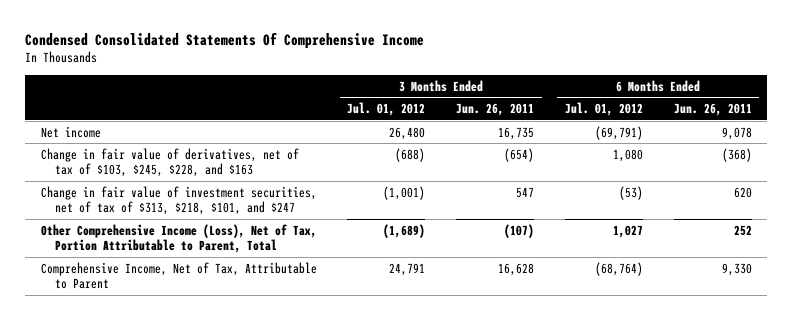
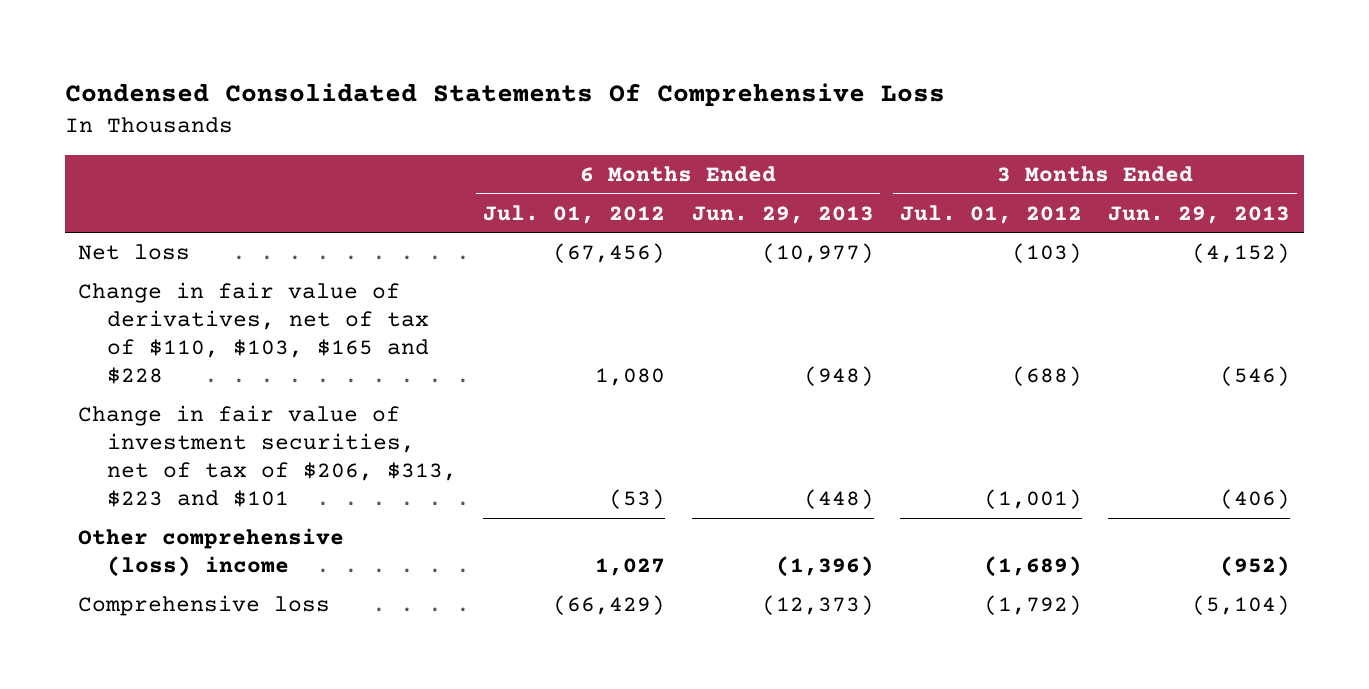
[25,32,425,50] Condensed Consolidated Statements Of Comprehensive Income -> [65,83,946,108] Condensed Consolidated Statements Of Comprehensive Loss
[456,103,535,117] Jun. 26, 2011 -> none
[673,103,752,117] Jun. 26, 2011 -> none
none -> [691,205,874,224] Jun. 29, 2013
none -> [1108,205,1291,224] Jun. 29, 2013
[40,261,317,290] Comprehensive Income, Net of Tax, Attributable to Parent -> none
[40,125,101,138] Net income -> [78,243,191,260] Net loss
[389,126,426,140] 26,480 -> [1012,242,1083,263] (103)
[594,125,643,140] (69,791) -> [553,242,666,263] (67,456)
[40,147,299,178] Change in fair value of derivatives, net of tax of $103, $245, $228, and $163 -> [78,281,429,385] Change in fair value of derivatives, net of tax of $110, $103, $165 and $228
[40,185,317,216] Change in fair value of investment securities, net of tax of $313, $218, $101, and $247 -> [78,404,457,508] Change in fair value of investment securities, net of tax of $206, $313, $223 and $101
[40,223,317,254] Other Comprehensive Income (Loss), Net of Tax, Portion Attributable to Parent, Total -> [78,527,345,577] Other comprehensive (loss) income
none -> [78,594,331,616] Comprehensive loss

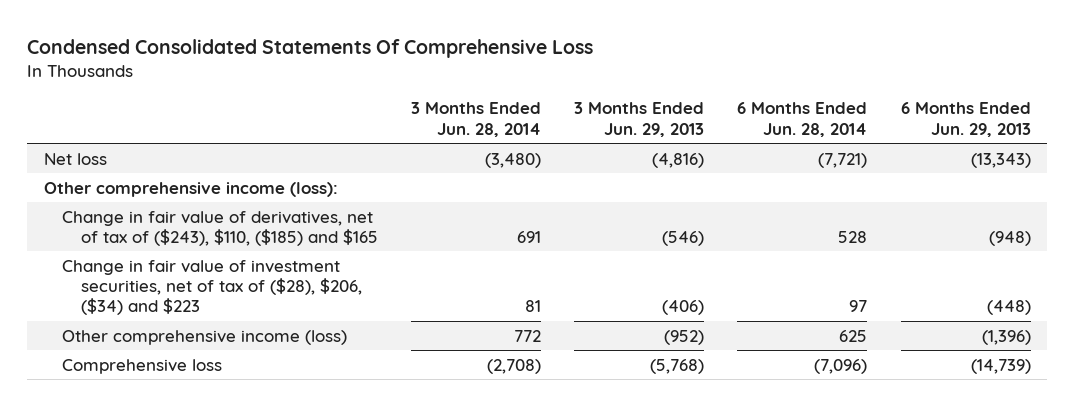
[483,204,666,224] Jul. 01, 2012 -> none
[900,204,1083,224] Jul. 01, 2012 -> none
none -> [411,102,542,137] 3 Months Ended Jun. 28, 2014
none -> [737,102,868,137] 6 Months Ended Jun. 28, 2014
[761,242,874,263] (10,977) -> [970,152,1031,168] (13,343)
[1192,242,1291,263] (4,152) -> [652,152,705,168] (4,816)
none -> [44,181,339,197] Other comprehensive income (loss):
[78,281,429,385] Change in fair value of derivatives, net of tax of $110, $103, $165 and $228 -> [62,210,378,246] Change in fair value of derivatives, net of tax of ($243), $110, ($185) and $165
[78,404,457,508] Change in fair value of investment securities, net of tax of $206, $313, $223 and $101 -> [62,259,362,316] Change in fair value of investment securities, net of tax of ($28), $206, ($34) and $223
[78,527,345,577] Other comprehensive (loss) income -> [62,329,348,345] Other comprehensive income (loss)
[761,594,874,615] (12,373) -> [970,358,1031,374] (14,739)
[1192,594,1291,615] (5,104) -> [650,358,705,374] (5,768)

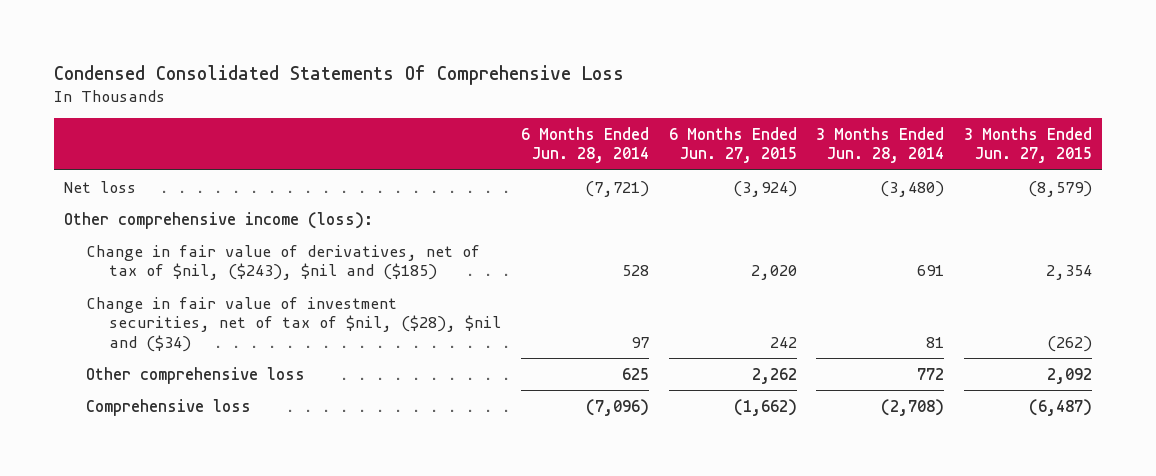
[574,102,705,137] 3 Months Ended Jun. 29, 2013 -> none
[900,102,1031,137] 6 Months Ended Jun. 29, 2013 -> none
none -> [668,126,797,164] 6 Months Ended Jun. 27, 2015
none -> [964,126,1093,164] 3 Months Ended Jun. 27, 2015
[62,210,378,246] Change in fair value of derivatives, net of tax of ($243), $110, ($185) and $165 -> [86,244,481,281] Change in fair value of derivatives, net of tax of $nil, ($243), $nil and ($185)
[62,259,362,316] Change in fair value of investment securities, net of tax of ($28), $206, ($34) and $223 -> [86,296,501,352] Change in fair value of investment securities, net of tax of $nil, ($28), $nil and ($34)
[62,329,348,345] Other comprehensive income (loss) -> [86,366,306,384] Other comprehensive loss

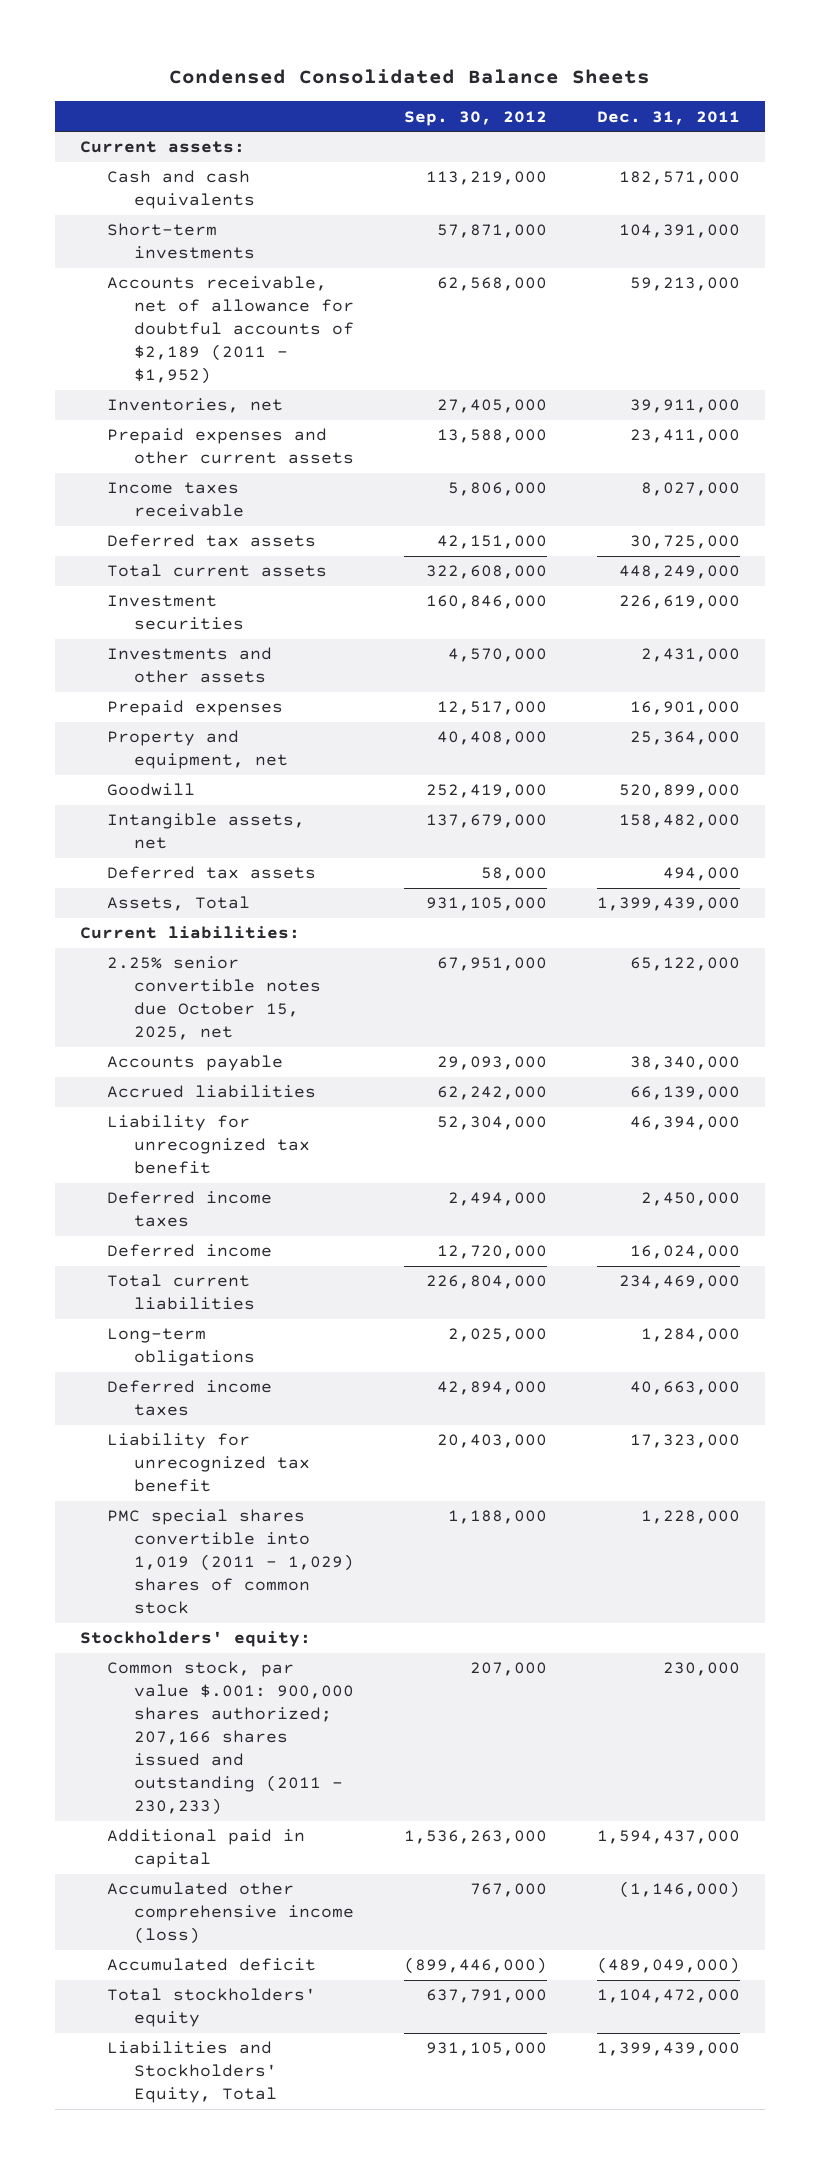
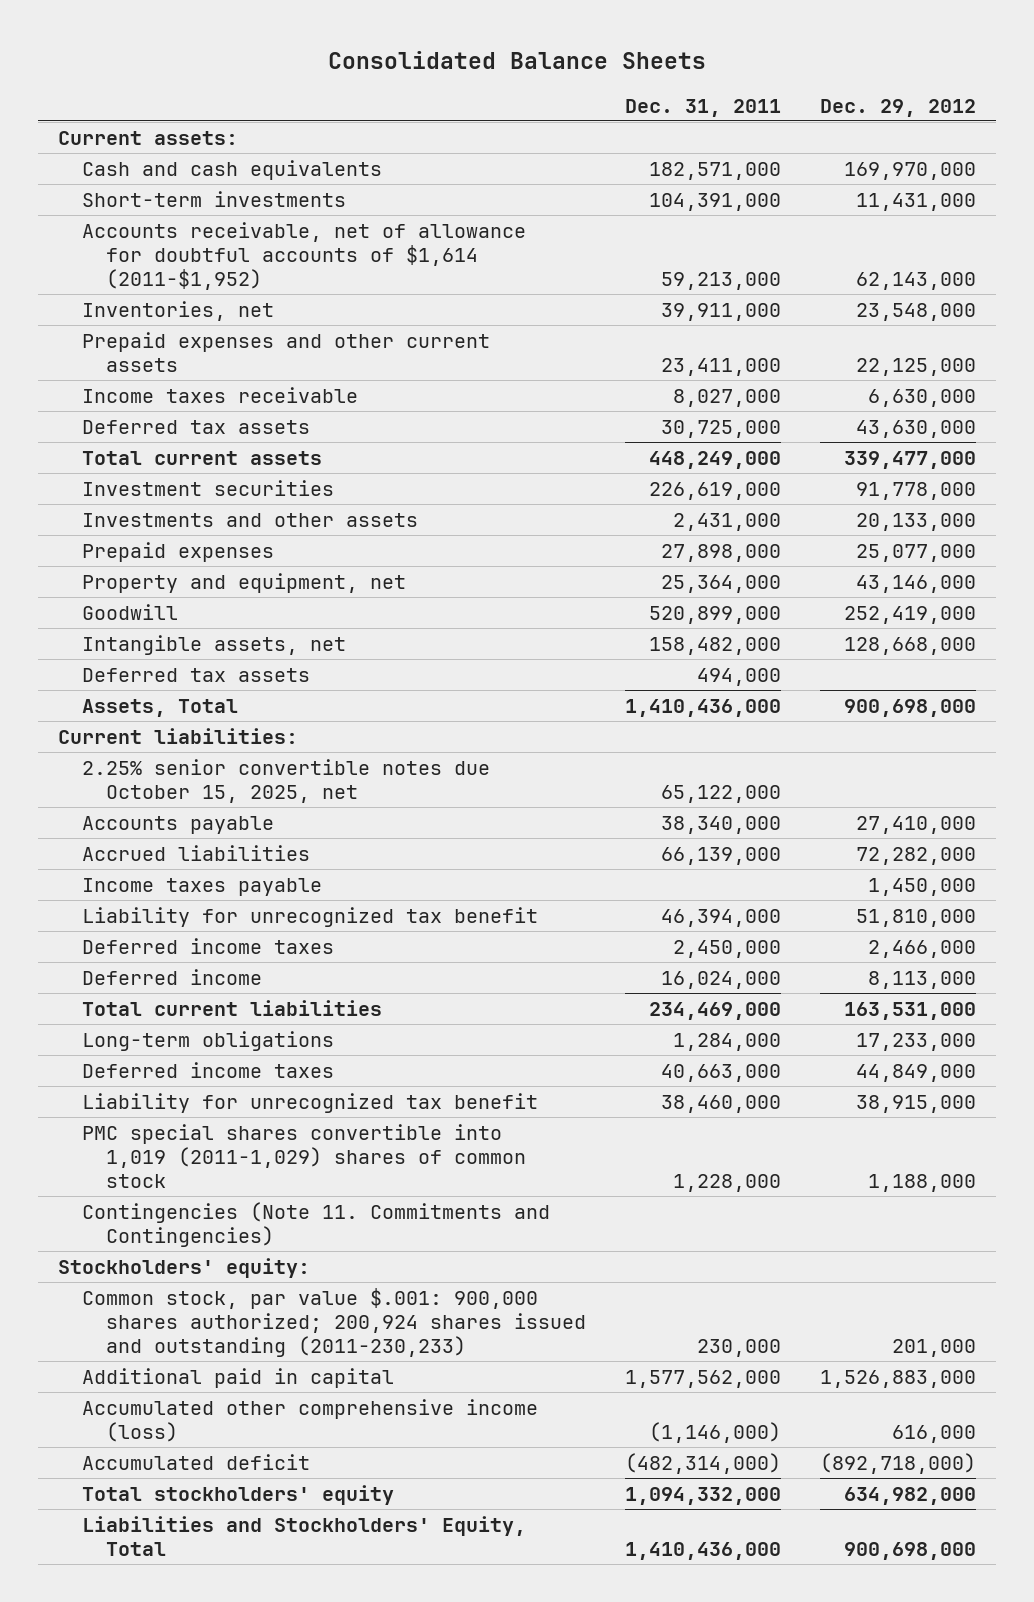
[169,69,651,85] Condensed Consolidated Balance Sheets -> [328,51,707,70] Consolidated Balance Sheets
[404,110,548,126] Sep. 30, 2012 -> none
none -> [820,98,977,117] Dec. 29, 2012
[107,276,355,385] Accounts receivable, net of allowance for doubtful accounts of $2,189 (2011 - $1,952) -> [81,221,526,290] Accounts receivable, net of allowance for doubtful accounts of $1,614 (2011-$1,952)
[630,701,741,716] 16,901,000 -> [661,543,782,562] 27,898,000
[597,897,741,912] 1,399,439,000 -> [625,698,782,717] 1,410,436,000
none -> [81,877,322,896] Income taxes payable
[630,1434,741,1449] 17,323,000 -> [661,1094,782,1113] 38,460,000
[107,1509,355,1615] PMC special shares convertible into 1,019 (2011 - 1,029) shares of common stock -> [81,1123,526,1188] PMC special shares convertible into 1,019 (2011-1,029) shares of common stock
none -> [81,1201,550,1247] Contingencies (Note 11. Commitments and Contingencies)
[107,1661,355,1815] Common stock, par value $.001: 900,000 shares authorized; 207,166 shares issued and outstanding (2011 - 230,233) -> [81,1287,586,1357] Common stock, par value $.001: 900,000 shares authorized; 200,924 shares issued and outstanding (2011-230,233)
[597,1830,741,1845] 1,594,437,000 -> [625,1369,782,1388] 1,577,562,000
[597,1957,741,1975] (489,049,000) -> [625,1452,782,1474] (482,314,000)
[597,1989,741,2004] 1,104,472,000 -> [625,1486,782,1505] 1,094,332,000
[597,2042,741,2057] 1,399,439,000 -> [625,1541,782,1560] 1,410,436,000

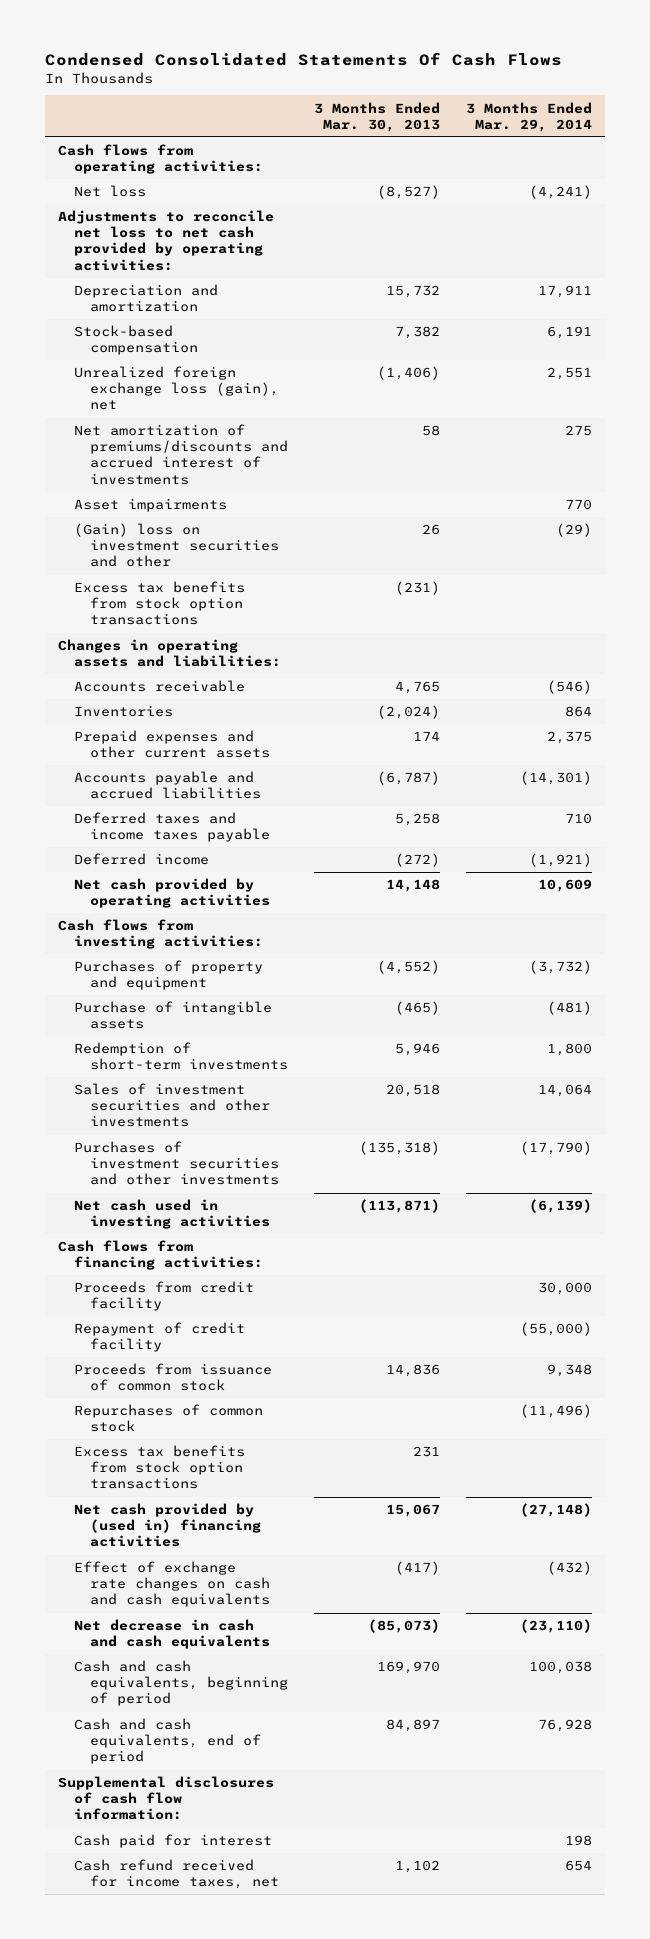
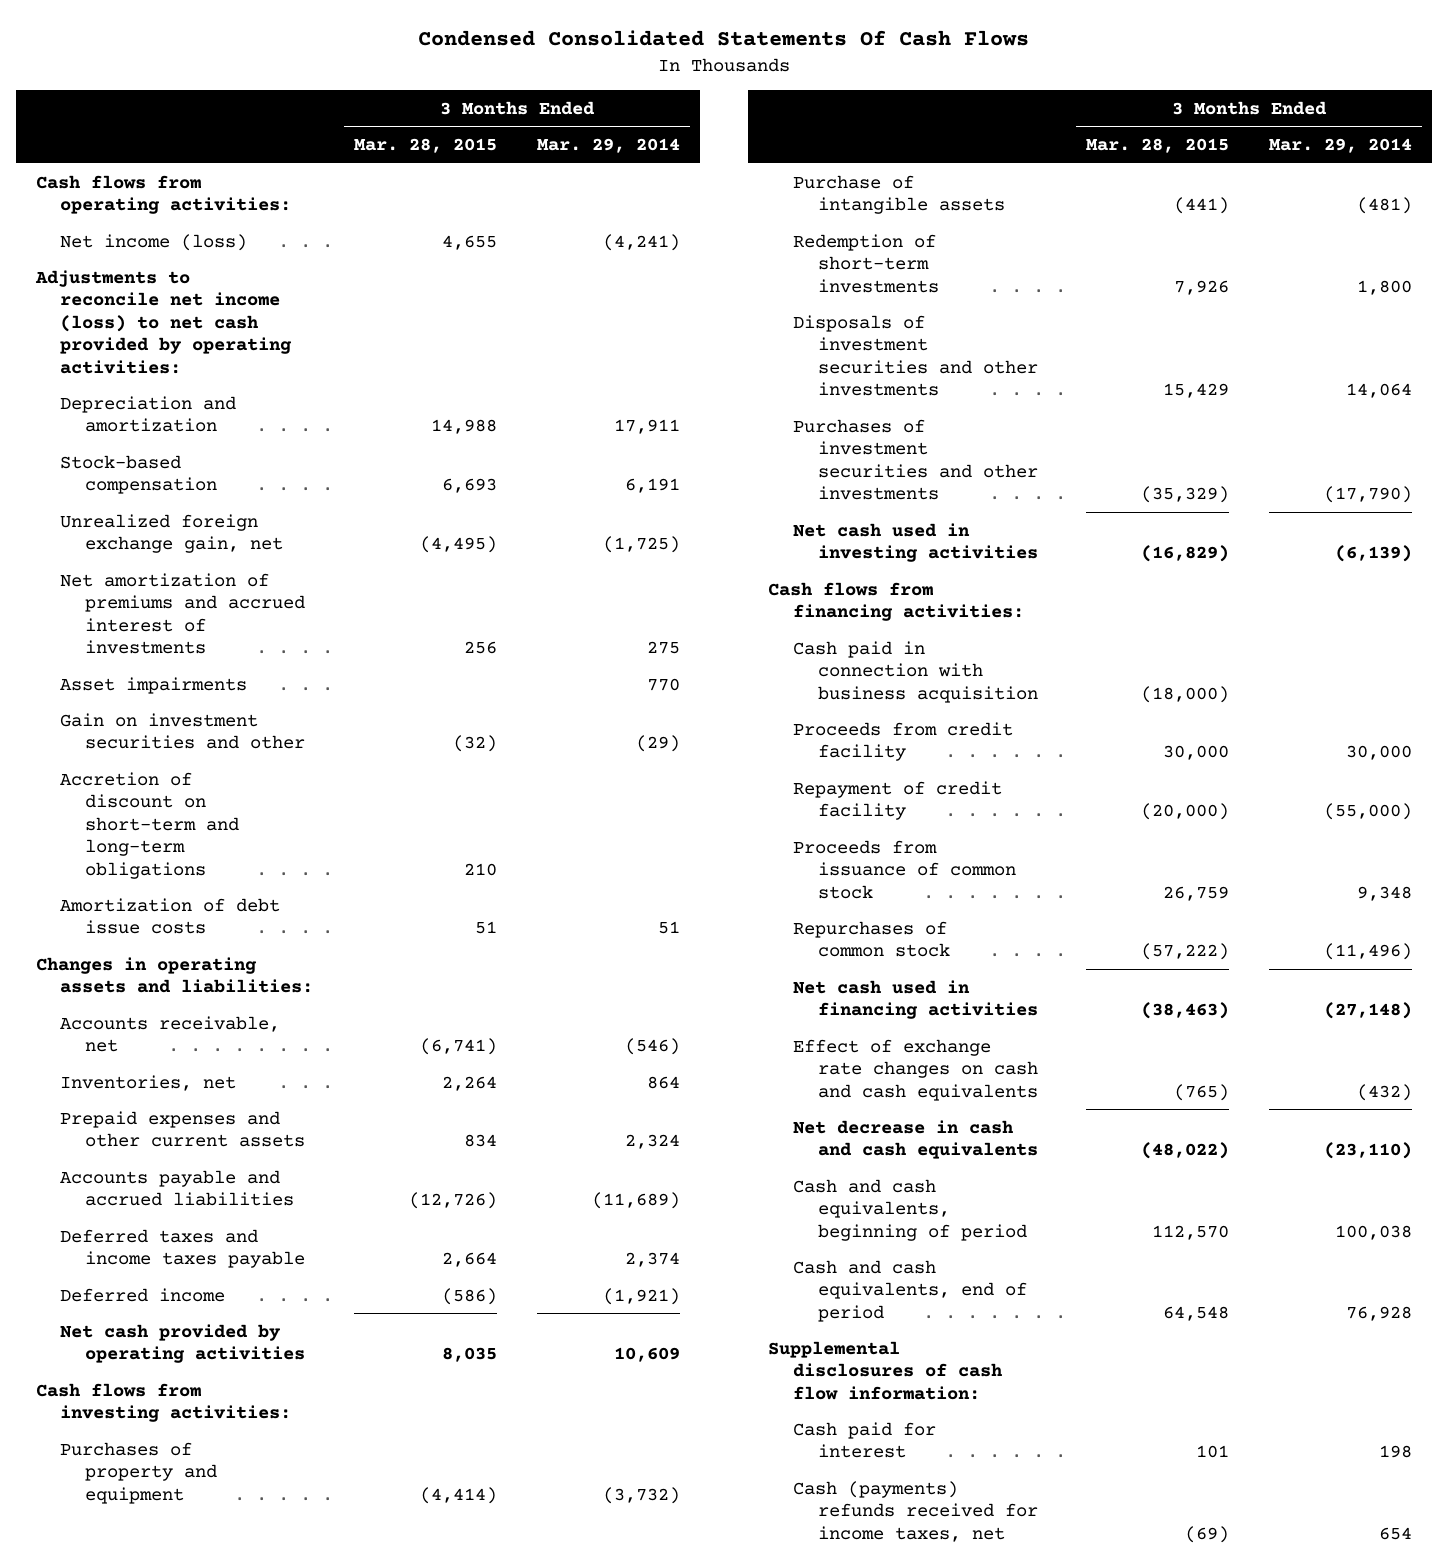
[313,101,440,132] 3 Months Ended Mar. 30, 2013 -> none
none -> [353,138,497,154] Mar. 28, 2015
[73,185,146,198] Net loss -> [60,233,248,251] Net income (loss)
[58,210,275,271] Adjustments to reconcile net loss to net cash provided by operating activities: -> [34,269,293,374] Adjustments to reconcile net income (loss) to net cash provided by operating activities:
[73,366,279,411] Unrealized foreign exchange loss (gain), net -> [60,513,284,554] Unrealized foreign exchange gain, net
[547,367,593,381] 2,551 -> [602,536,680,554] (1,725)
[73,424,288,485] Net amortization of premiums/discounts and accrued interest of investments -> [60,572,306,655] Net amortization of premiums and accrued interest of investments
[73,581,245,626] Excess tax benefits from stock option transactions -> none
[73,523,279,568] (Gain) loss on investment securities and other -> [60,712,306,750] Gain on investment securities and other
none -> [60,771,240,879] Accretion of discount on short-term and long-term obligations
none -> [60,897,281,935] Amortization of debt issue costs
[73,680,245,693] Accounts receivable -> [60,1015,281,1053] Accounts receivable, net
[73,705,173,718] Inventories -> [60,1074,237,1091] Inventories, net
[547,731,593,745] 2,375 -> [624,1134,680,1150] 2,324
[520,771,593,786] (14,301) -> [591,1192,680,1210] (11,689)
[565,813,593,825] 710 -> [624,1252,680,1268] 2,374
[73,1083,270,1128] Sales of investment securities and other investments -> [792,314,1038,397] Disposals of investment securities and other investments
none -> [792,640,1038,703] Cash paid in connection with business acquisition
[73,1445,245,1490] Excess tax benefits from stock option transactions -> none
[73,1503,261,1548] Net cash provided by (used in) financing activities -> [792,979,1038,1020] Net cash used in financing activities
[73,1859,279,1890] Cash refund received for income taxes, net -> [792,1480,1038,1542] Cash (payments) refunds received for income taxes, net

